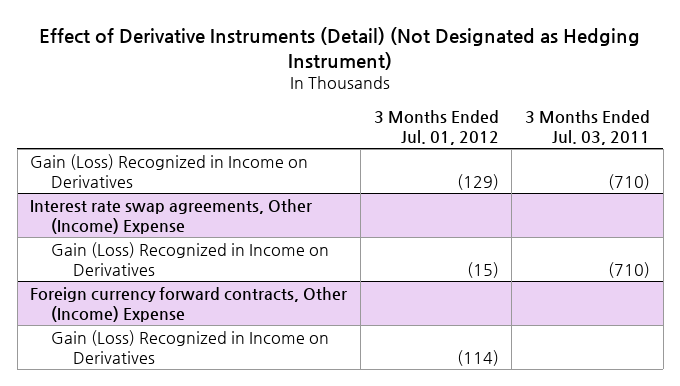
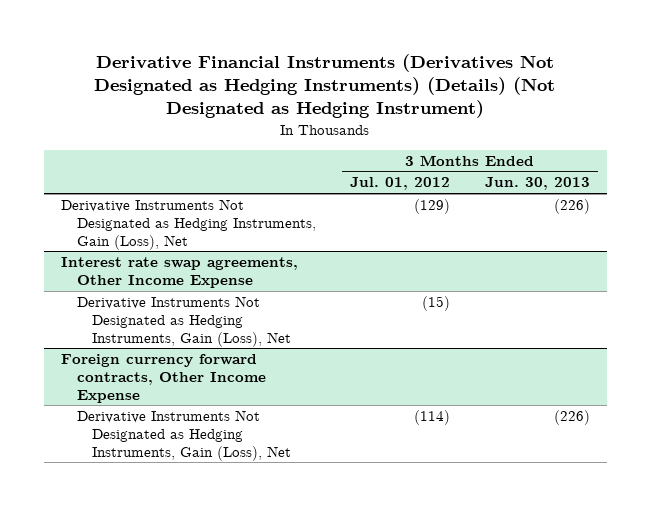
[39,26,641,70] Effect of Derivative Instruments (Detail) (Not Designated as Hedging Instrument) -> [94,53,556,119] Derivative Financial Instruments (Derivatives Not Designated as Hedging Instruments) (Details) (Not Designated as Hedging Instrument)
[525,109,651,145] 3 Months Ended Jul. 03, 2011 -> none
none -> [484,177,590,191] Jun. 30, 2013
[30,153,309,188] Gain (Loss) Recognized in Income on Derivatives -> [61,199,316,250] Derivative Instruments Not Designated as Hedging Instruments, Gain (Loss), Net
[30,198,313,234] Interest rate swap agreements, Other (Income) Expense -> [61,257,299,288] Interest rate swap agreements, Other Income Expense
[51,241,330,276] Gain (Loss) Recognized in Income on Derivatives -> [76,296,292,347] Derivative Instruments Not Designated as Hedging Instruments, Gain (Loss), Net
[30,286,348,322] Foreign currency forward contracts, Other (Income) Expense -> [61,354,266,403] Foreign currency forward contracts, Other Income Expense
[51,329,330,364] Gain (Loss) Recognized in Income on Derivatives -> [76,410,292,461] Derivative Instruments Not Designated as Hedging Instruments, Gain (Loss), Net

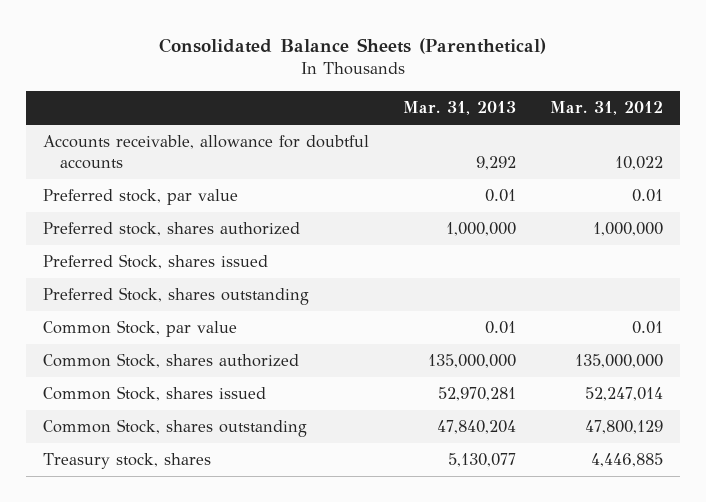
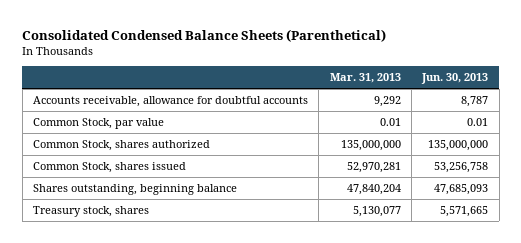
[159,37,547,54] Consolidated Balance Sheets (Parenthetical) -> [22,28,387,42] Consolidated Condensed Balance Sheets (Parenthetical)
[549,101,663,116] Mar. 31, 2012 -> none
none -> [421,73,489,85] Jun. 30, 2013
[43,189,239,206] Preferred stock, par value -> none
[43,222,301,237] Preferred stock, shares authorized -> none
[43,254,269,270] Preferred Stock, shares issued -> none
[43,287,310,306] Preferred Stock, shares outstanding -> none
[43,419,308,438] Common Stock, shares outstanding -> [33,184,238,196] Shares outstanding, beginning balance

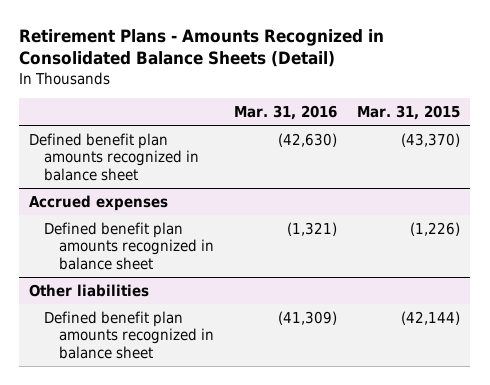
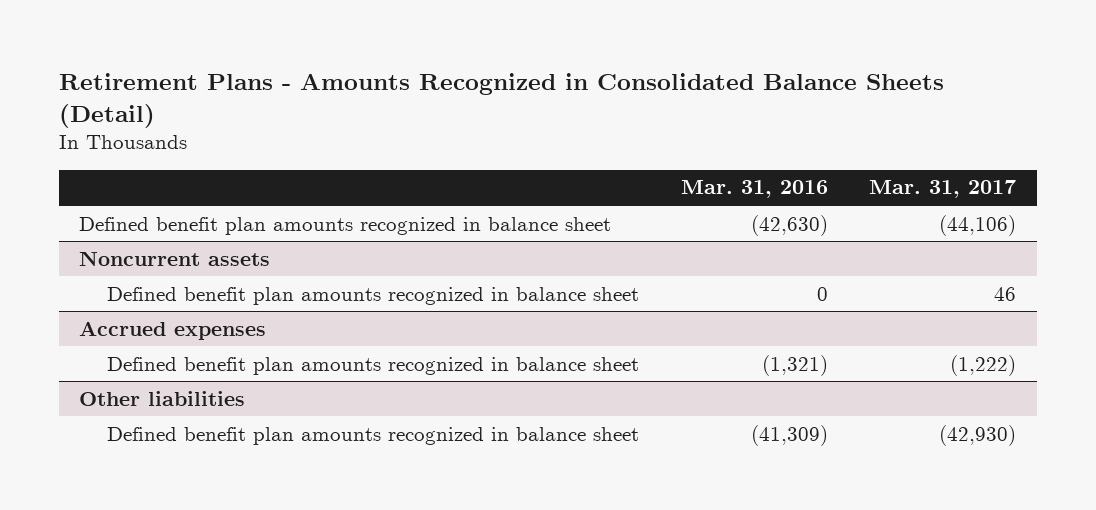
[357,105,461,121] Mar. 31, 2015 -> none
none -> [869,180,1017,199] Mar. 31, 2017
none -> [79,250,271,266] Noncurrent assets
none -> [106,286,639,305] Defined benefit plan amounts recognized in balance sheet

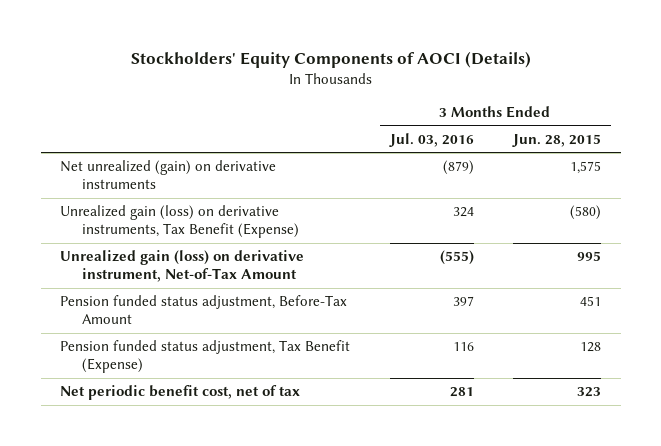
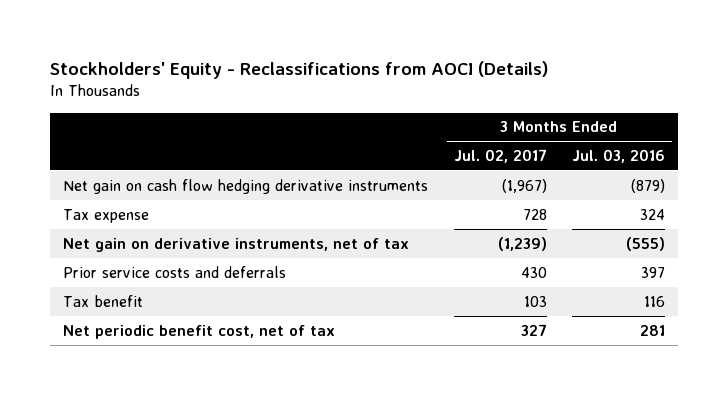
[130,50,531,68] Stockholders' Equity Components of AOCI (Details) -> [49,60,548,79] Stockholders' Equity - Reclassifications from AOCI (Details)
[512,133,602,147] Jun. 28, 2015 -> none
none -> [453,148,547,163] Jul. 02, 2017
[60,160,277,190] Net unrealized (gain) on derivative instruments -> [62,178,428,194] Net gain on cash flow hedging derivative instruments
[60,205,300,239] Unrealized gain (loss) on derivative instruments, Tax Benefit (Expense) -> [62,208,149,223] Tax expense
[60,250,305,283] Unrealized gain (loss) on derivative instrument, Net-of-Tax Amount -> [62,237,409,252] Net gain on derivative instruments, net of tax
[60,295,348,325] Pension funded status adjustment, Before-Tax Amount -> [62,265,286,278] Prior service costs and deferrals
[60,340,351,374] Pension funded status adjustment, Tax Benefit (Expense) -> [62,294,143,307] Tax benefit

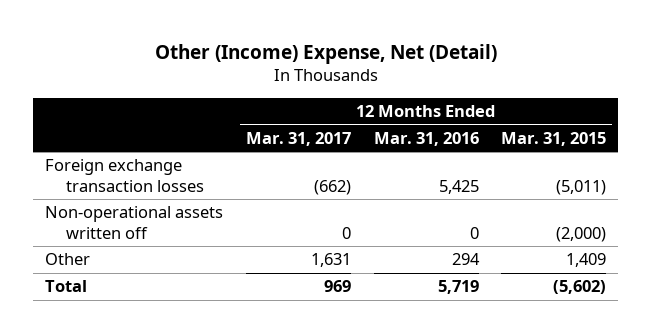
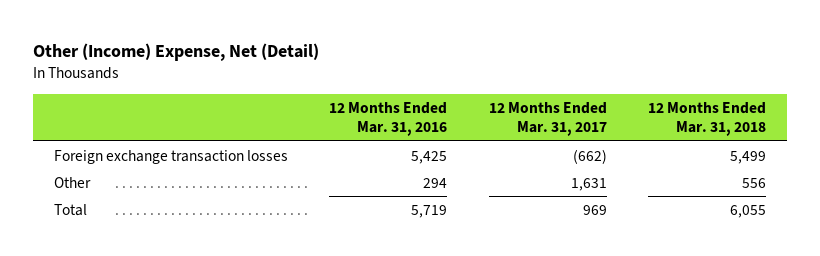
[501,131,607,146] Mar. 31, 2015 -> none
none -> [648,101,767,137] 12 Months Ended Mar. 31, 2018
[44,206,223,239] Non-operational assets written off -> none

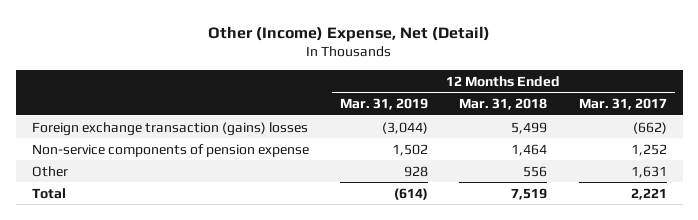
[329,101,448,137] 12 Months Ended Mar. 31, 2016 -> none
none -> [340,98,429,111] Mar. 31, 2019
[53,149,288,164] Foreign exchange transaction losses -> [31,121,308,136] Foreign exchange transaction (gains) losses
none -> [31,143,309,157] Non-service components of pension expense
[582,204,607,215] 969 -> [630,187,667,200] 2,221
[730,204,767,218] 6,055 -> [511,187,548,200] 7,519

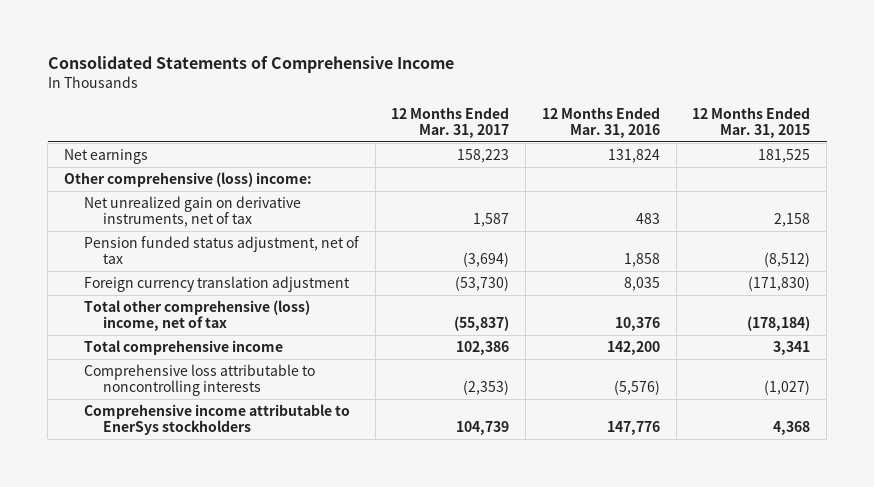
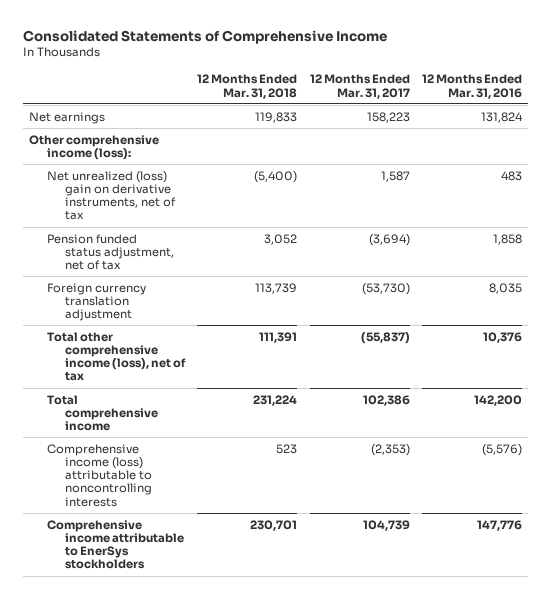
[692,106,811,138] 12 Months Ended Mar. 31, 2015 -> none
none -> [197,74,298,99] 12 Months Ended Mar. 31, 2018
[64,172,313,188] Other comprehensive (loss) income: -> [28,134,159,160] Other comprehensive income (loss):
[83,196,301,228] Net unrealized gain on derivative instruments, net of tax -> [47,170,177,221] Net unrealized (loss) gain on derivative instruments, net of tax
[83,300,310,332] Total other comprehensive (loss) income, net of tax -> [47,331,187,382] Total other comprehensive income (loss), net of tax
[83,364,315,397] Comprehensive loss attributable to noncontrolling interests -> [47,443,153,507] Comprehensive income (loss) attributable to noncontrolling interests

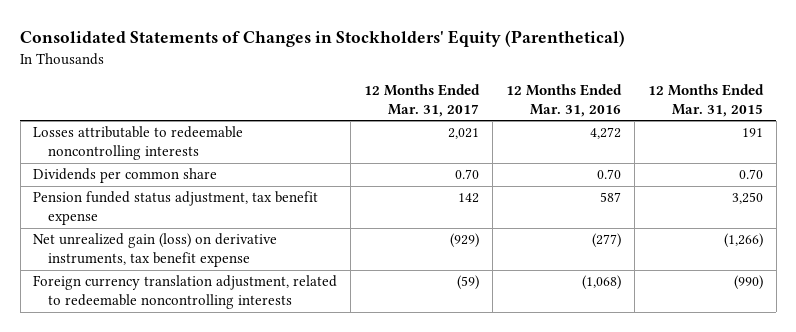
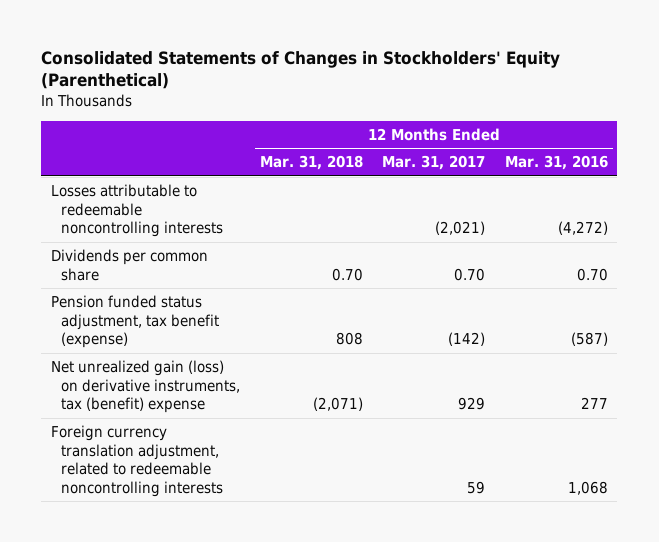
[647,83,764,117] 12 Months Ended Mar. 31, 2015 -> none
none -> [259,155,363,171] Mar. 31, 2018
[448,128,480,140] 2,021 -> [435,221,486,236] (2,021)
[589,127,621,140] 4,272 -> [557,221,608,236] (4,272)
[33,191,319,226] Pension funded status adjustment, tax benefit expense -> [51,295,220,349] Pension funded status adjustment, tax benefit (expense)
[458,193,480,204] 142 -> [448,332,486,347] (142)
[599,192,621,203] 587 -> [570,332,608,347] (587)
[33,233,278,268] Net unrealized gain (loss) on derivative instruments, tax benefit expense -> [51,360,241,414] Net unrealized gain (loss) on derivative instruments, tax (benefit) expense
[450,233,480,249] (929) -> [458,397,486,411] 929
[591,233,621,249] (277) -> [580,397,608,410] 277
[457,275,480,291] (59) -> [467,480,486,494] 59
[581,275,621,291] (1,068) -> [567,480,608,495] 1,068

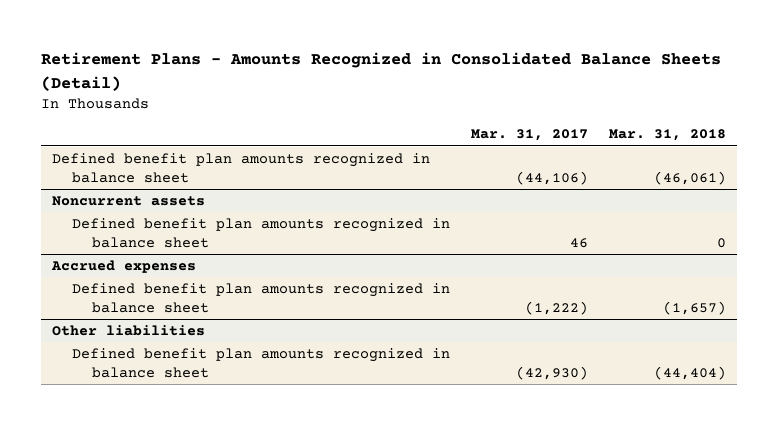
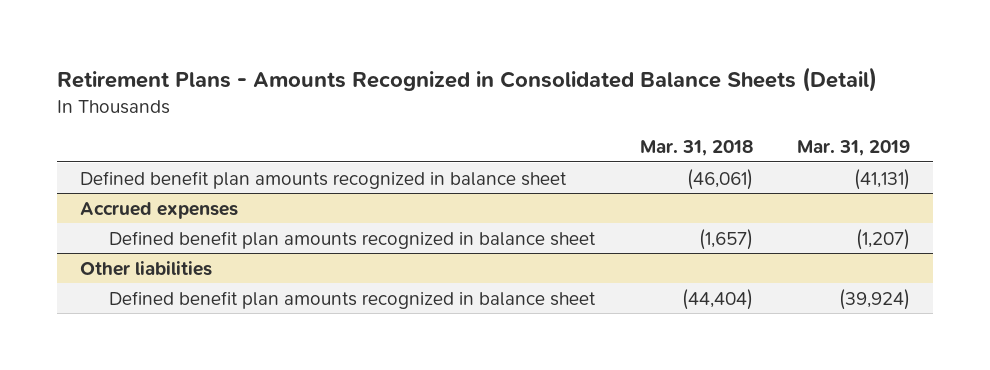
[471,129,589,142] Mar. 31, 2017 -> none
none -> [797,140,911,157] Mar. 31, 2019
[51,195,205,206] Noncurrent assets -> none
[71,217,450,248] Defined benefit plan amounts recognized in balance sheet -> none

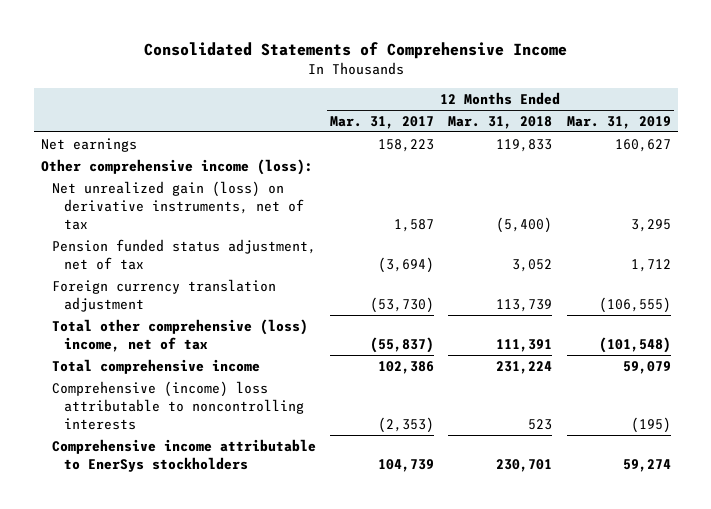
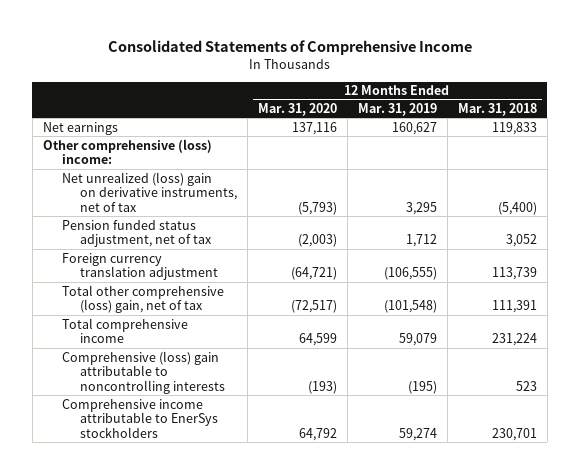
[330,115,435,129] Mar. 31, 2017 -> none
none -> [258,102,338,116] Mar. 31, 2020
[40,158,313,175] Other comprehensive income (loss): -> [42,138,212,165] Other comprehensive (loss) income:
[52,180,304,230] Net unrealized gain (loss) on derivative instruments, net of tax -> [61,171,238,212] Net unrealized (loss) gain on derivative instruments, net of tax
[52,318,309,352] Total other comprehensive (loss) income, net of tax -> [61,284,224,314] Total other comprehensive (loss) gain, net of tax
[52,380,304,430] Comprehensive (income) loss attributable to noncontrolling interests -> [61,350,226,394] Comprehensive (loss) gain attributable to noncontrolling interests

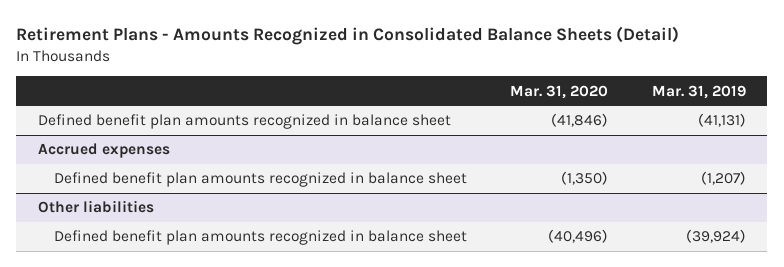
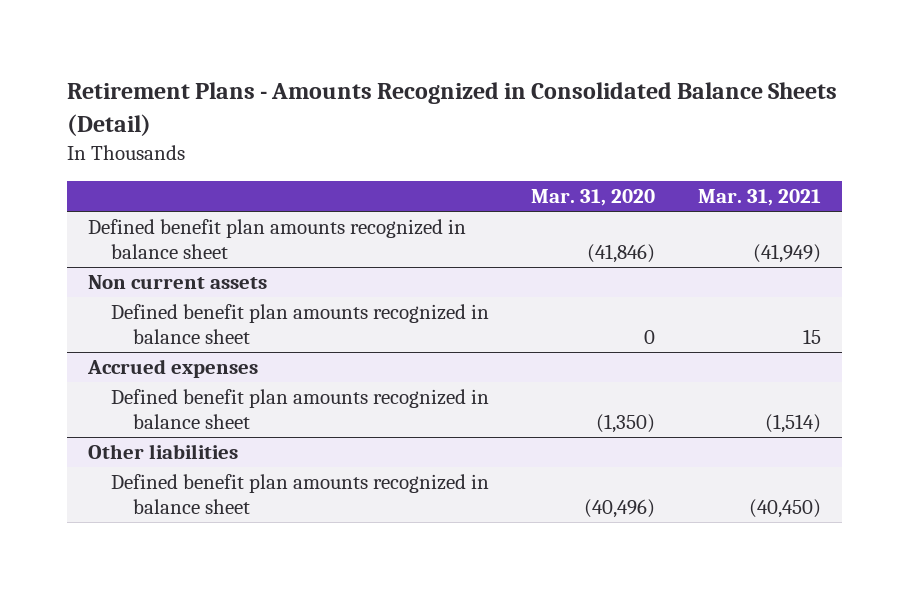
[651,84,746,99] Mar. 31, 2019 -> none
none -> [697,189,821,207] Mar. 31, 2021
none -> [87,275,267,290] Non current assets
none -> [110,304,489,344] Defined benefit plan amounts recognized in balance sheet

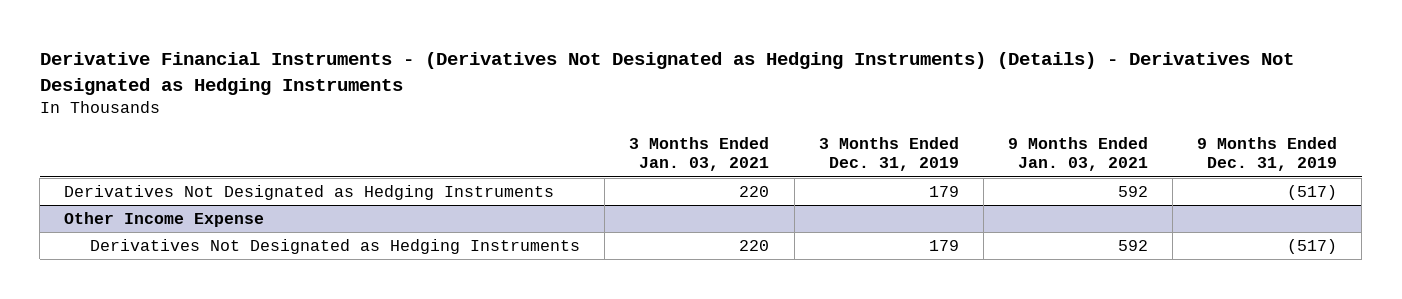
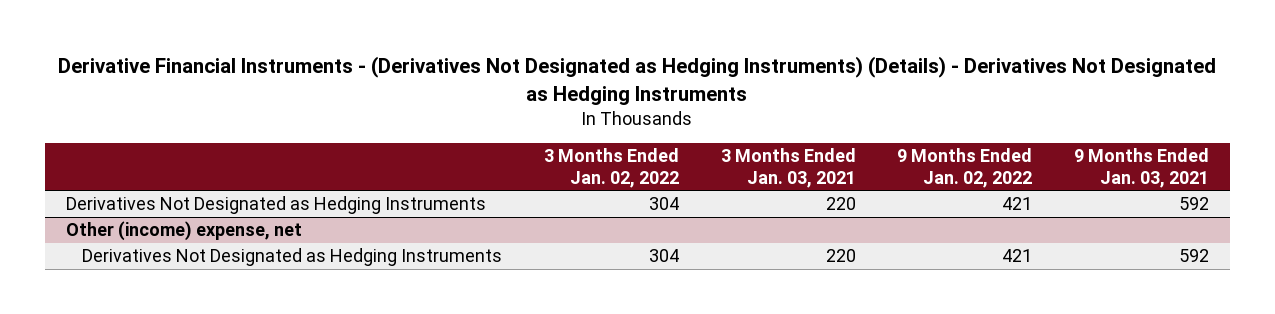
[818,136,959,172] 3 Months Ended Dec. 31, 2019 -> none
[1197,136,1338,172] 9 Months Ended Dec. 31, 2019 -> none
none -> [543,148,679,188] 3 Months Ended Jan. 02, 2022
none -> [897,148,1033,188] 9 Months Ended Jan. 02, 2022
[64,212,265,228] Other Income Expense -> [65,221,302,242] Other (income) expense, net

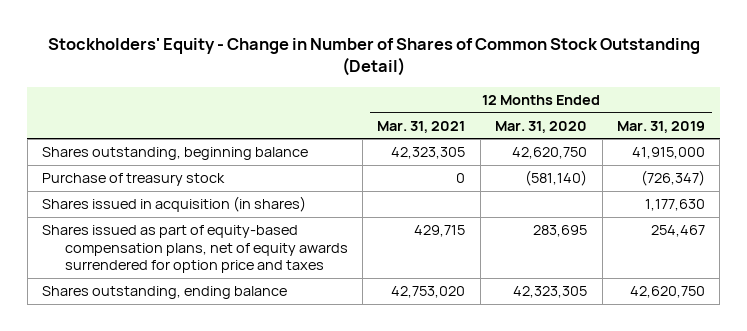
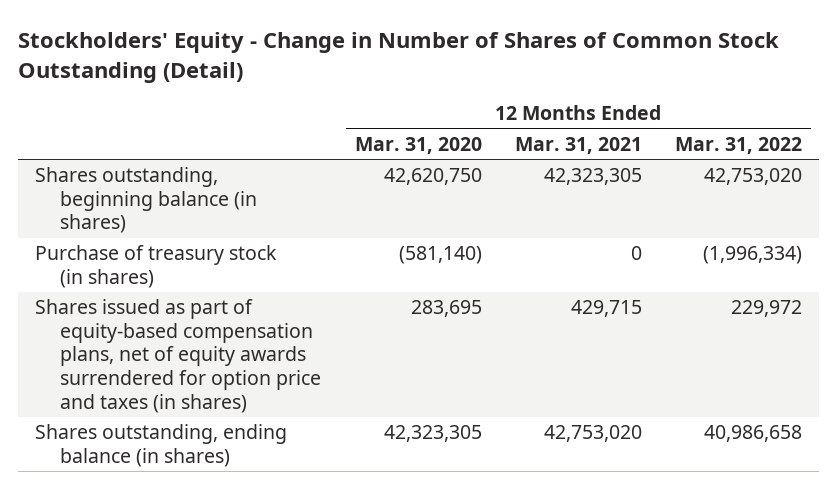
[616,120,705,133] Mar. 31, 2019 -> none
none -> [675,136,803,154] Mar. 31, 2022
[42,196,307,213] Shares issued in acquisition (in shares) -> none
[42,147,309,161] Shares outstanding, beginning balance -> [35,167,258,234] Shares outstanding, beginning balance (in shares)
[42,173,226,187] Purchase of treasury stock -> [35,245,278,288] Purchase of treasury stock (in shares)
[42,225,348,274] Shares issued as part of equity-based compensation plans, net of equity awards surrendered for option price and taxes -> [35,299,322,413] Shares issued as part of equity-based compensation plans, net of equity awards surrendered for option price and taxes (in shares)
[42,286,288,300] Shares outstanding, ending balance -> [35,424,288,467] Shares outstanding, ending balance (in shares)

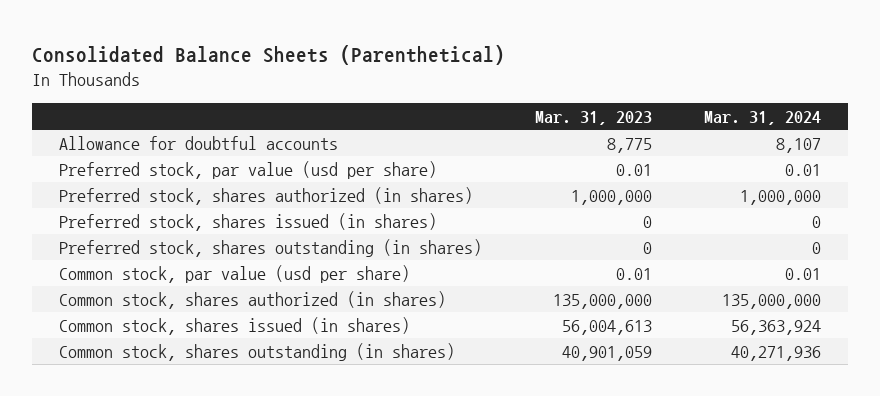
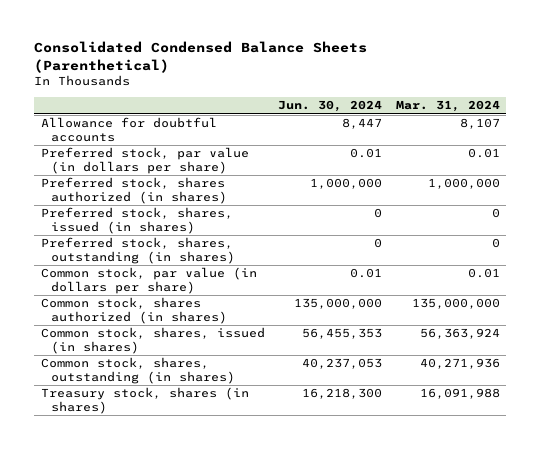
[32,44,506,65] Consolidated Balance Sheets (Parenthetical) -> [34,41,368,73] Consolidated Condensed Balance Sheets (Parenthetical)
[534,111,652,126] Mar. 31, 2023 -> none
none -> [278,100,383,113] Jun. 30, 2024
[58,161,437,180] Preferred stock, par value (usd per share) -> [40,147,249,174] Preferred stock, par value (in dollars per share)
[58,213,437,232] Preferred stock, shares issued (in shares) -> [40,207,233,234] Preferred stock, shares, issued (in shares)
[58,239,482,258] Preferred stock, shares outstanding (in shares) -> [40,237,236,264] Preferred stock, shares, outstanding (in shares)
[58,265,410,284] Common stock, par value (usd per share) -> [40,267,257,294] Common stock, par value (in dollars per share)
[58,317,410,336] Common stock, shares issued (in shares) -> [40,327,265,354] Common stock, shares, issued (in shares)
[58,343,455,362] Common stock, shares outstanding (in shares) -> [40,357,236,384] Common stock, shares, outstanding (in shares)
none -> [40,387,249,414] Treasury stock, shares (in shares)

